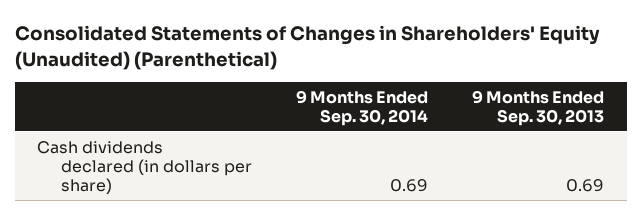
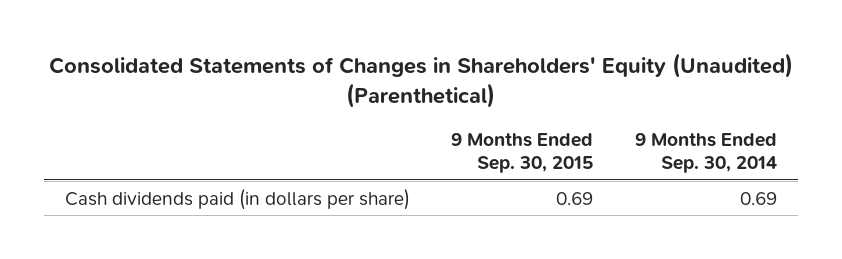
[472,89,605,126] 9 Months Ended Sep. 30, 2013 -> none
none -> [451,133,594,174] 9 Months Ended Sep. 30, 2015
[37,140,252,194] Cash dividends declared (in dollars per share) -> [64,188,410,210] Cash dividends paid (in dollars per share)

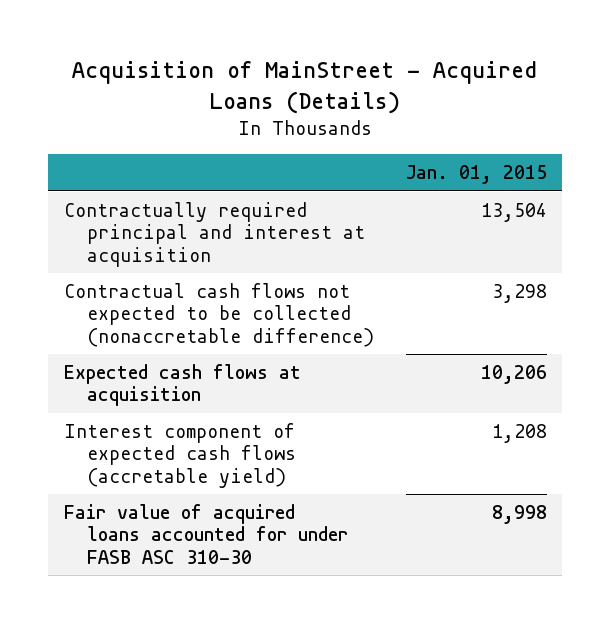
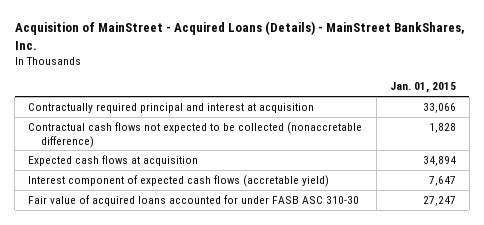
[72,61,538,114] Acquisition of MainStreet - Acquired Loans (Details) -> [14,21,465,51] Acquisition of MainStreet - Acquired Loans (Details) - MainStreet BankShares, Inc.
[480,203,547,223] 13,504 -> [422,102,456,113] 33,066
[491,284,547,304] 3,298 -> [428,122,456,133] 1,828
[480,365,547,385] 10,206 -> [422,155,456,166] 34,894
[491,424,547,444] 1,208 -> [428,175,456,186] 7,647
[491,505,547,525] 8,998 -> [422,195,456,206] 27,247

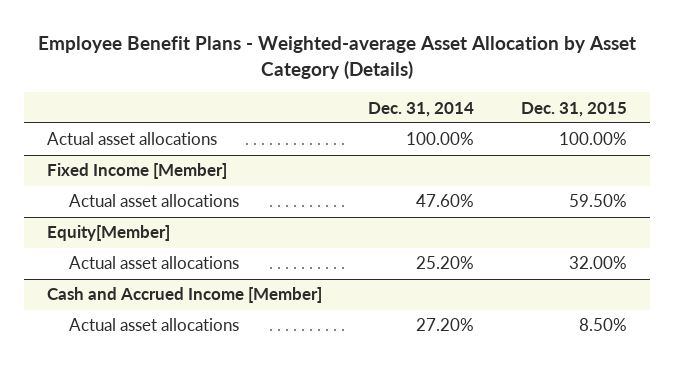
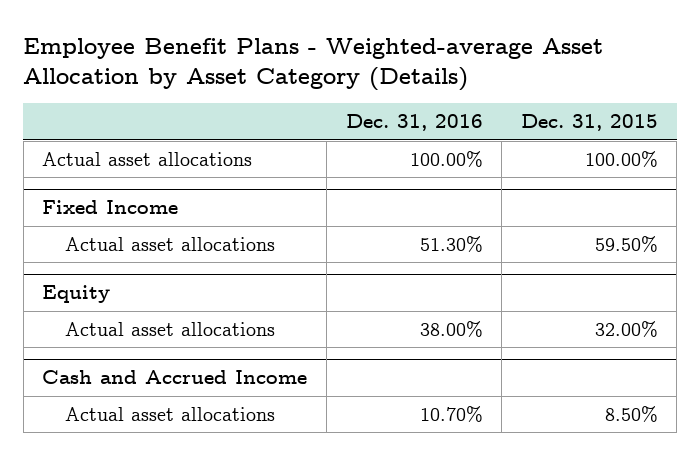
[368,101,475,117] Dec. 31, 2014 -> none
none -> [345,114,483,132] Dec. 31, 2016
[47,163,228,180] Fixed Income [Member] -> [42,200,179,215] Fixed Income
[47,225,171,242] Equity[Member] -> [42,285,111,304] Equity
[47,287,323,304] Cash and Accrued Income [Member] -> [42,370,308,385] Cash and Accrued Income

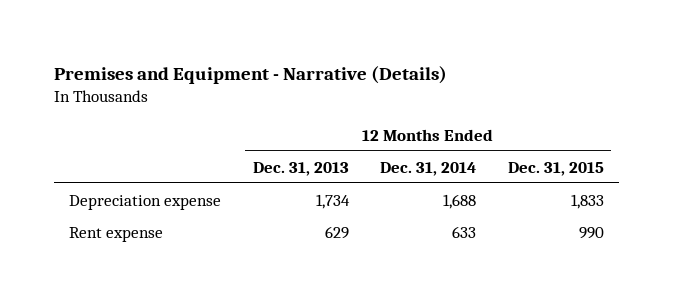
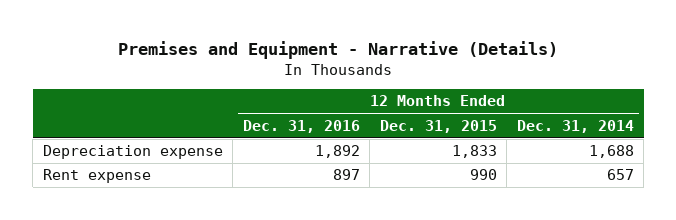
[252,161,349,176] Dec. 31, 2013 -> none
none -> [242,119,360,133] Dec. 31, 2016
[452,225,477,238] 633 -> [606,169,634,181] 657

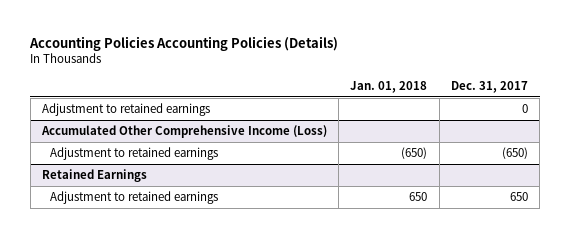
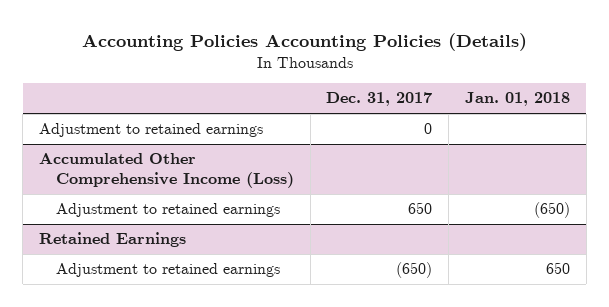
[501,147,528,160] (650) -> [408,202,433,215] 650
[509,192,528,202] 650 -> [396,262,433,279] (650)

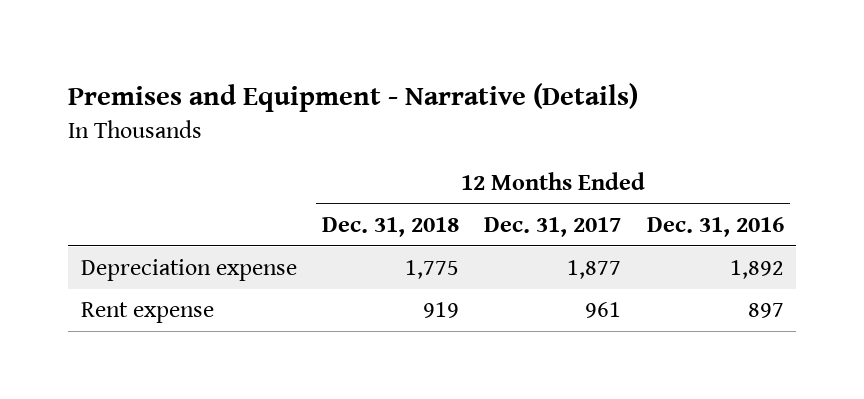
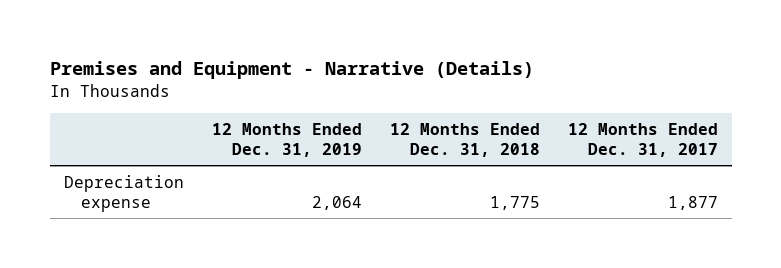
[646,217,784,238] Dec. 31, 2016 -> none
none -> [211,123,362,158] 12 Months Ended Dec. 31, 2019
[80,302,214,324] Rent expense -> none

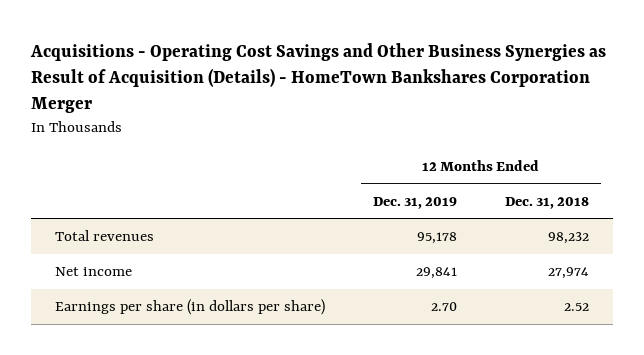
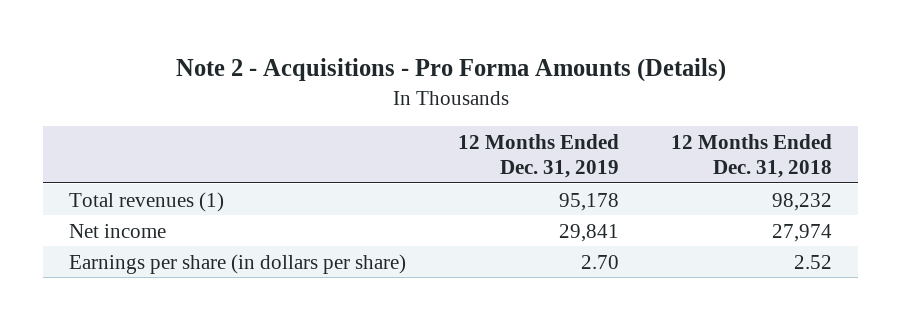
[29,42,606,114] Acquisitions - Operating Cost Savings and Other Business Synergies as Result of Acquisition (Details) - HomeTown Bankshares Corporation Merger -> [175,58,726,83] Note 2 - Acquisitions - Pro Forma Amounts (Details)
[54,230,154,242] Total revenues -> [69,191,225,212] Total revenues (1)

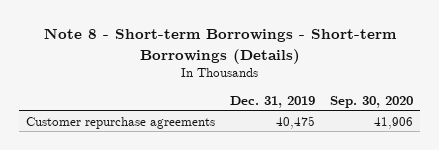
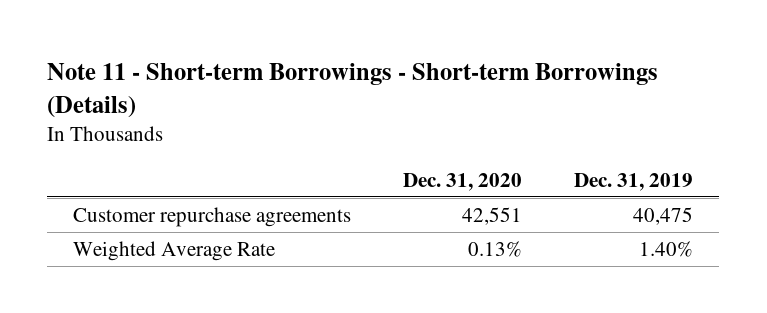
[43,28,397,64] Note 8 - Short-term Borrowings - Short-term Borrowings (Details) -> [47,63,659,118] Note 11 - Short-term Borrowings - Short-term Borrowings (Details)
[329,95,413,108] Sep. 30, 2020 -> none
none -> [403,172,523,191] Dec. 31, 2020
none -> [73,241,276,262] Weighted Average Rate

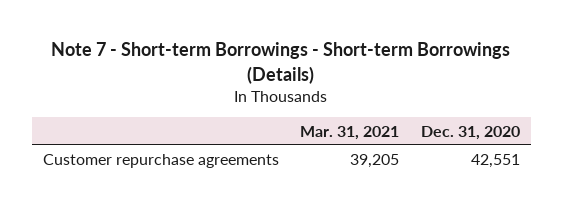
[47,63,659,118] Note 11 - Short-term Borrowings - Short-term Borrowings (Details) -> [51,42,511,84] Note 7 - Short-term Borrowings - Short-term Borrowings (Details)
[574,172,694,191] Dec. 31, 2019 -> none
none -> [300,125,400,140] Mar. 31, 2021
[73,241,276,262] Weighted Average Rate -> none

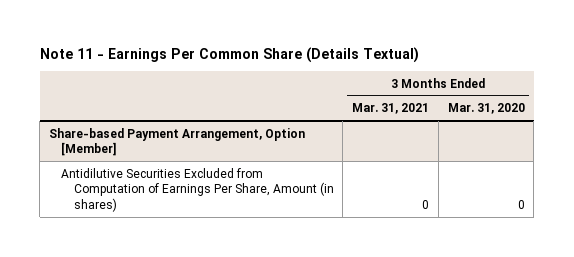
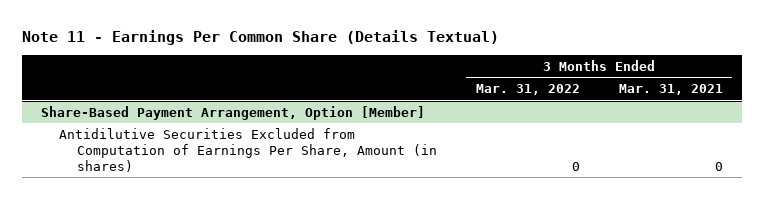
[447,103,525,115] Mar. 31, 2020 -> none
none -> [475,84,580,96] Mar. 31, 2022
[49,127,306,157] Share-based Payment Arrangement, Option [Member] -> [41,105,426,120] Share-Based Payment Arrangement, Option [Member]

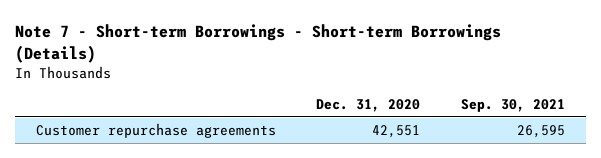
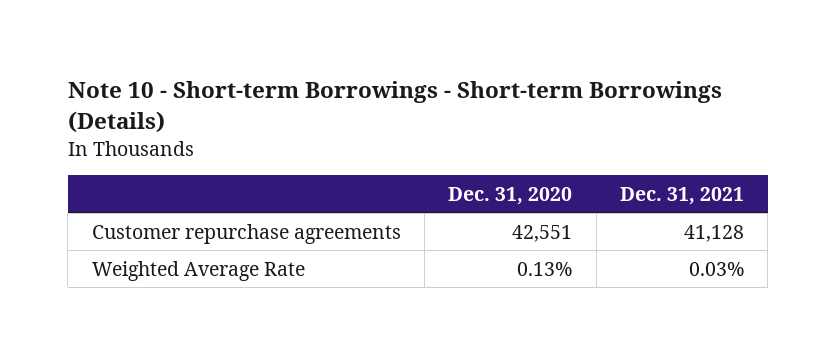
[15,23,502,63] Note 7 - Short-term Borrowings - Short-term Borrowings (Details) -> [67,81,722,133] Note 10 - Short-term Borrowings - Short-term Borrowings (Details)
[461,99,566,113] Sep. 30, 2021 -> none
none -> [619,186,744,205] Dec. 31, 2021
none -> [91,260,305,281] Weighted Average Rate

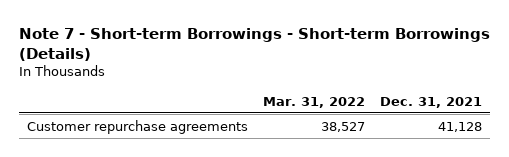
[67,81,722,133] Note 10 - Short-term Borrowings - Short-term Borrowings (Details) -> [18,27,490,61] Note 7 - Short-term Borrowings - Short-term Borrowings (Details)
[448,186,573,205] Dec. 31, 2020 -> none
none -> [263,96,366,108] Mar. 31, 2022
[91,260,305,281] Weighted Average Rate -> none

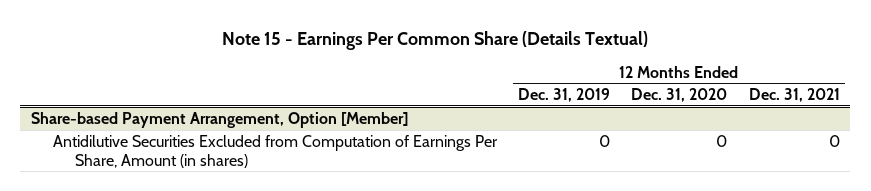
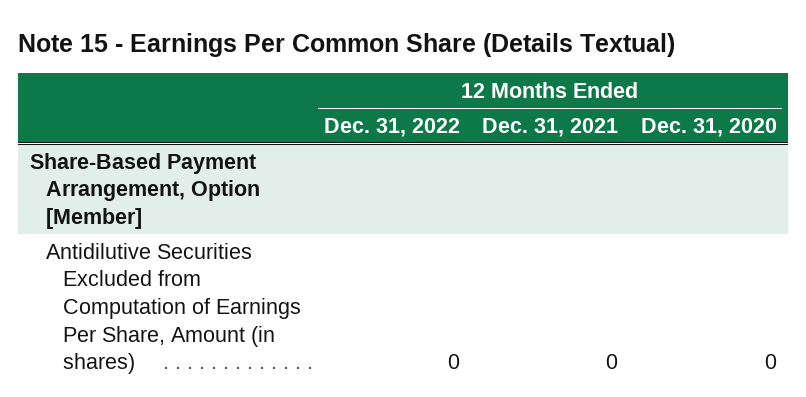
[518,88,611,103] Dec. 31, 2019 -> none
none -> [323,117,460,137] Dec. 31, 2022
[30,111,408,128] Share-based Payment Arrangement, Option [Member] -> [29,152,261,230] Share-Based Payment Arrangement, Option [Member]

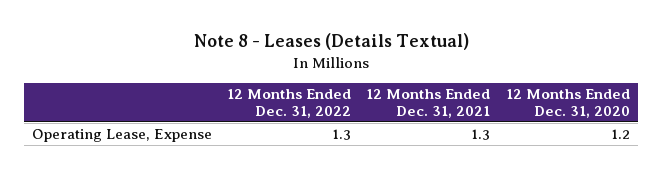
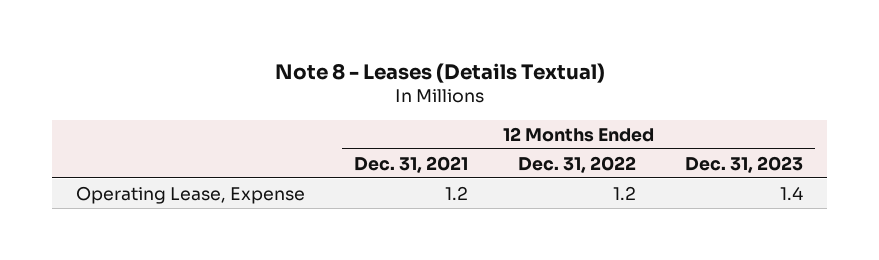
[505,88,630,119] 12 Months Ended Dec. 31, 2020 -> none
none -> [684,155,803,173] Dec. 31, 2023
[332,129,352,141] 1.3 -> [612,185,636,200] 1.2
[471,129,491,141] 1.3 -> [445,185,469,200] 1.2

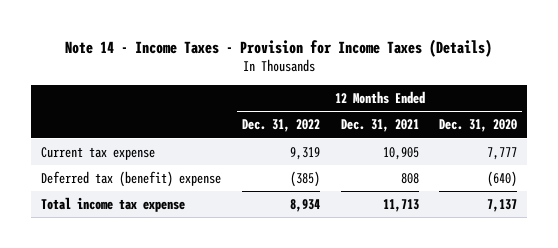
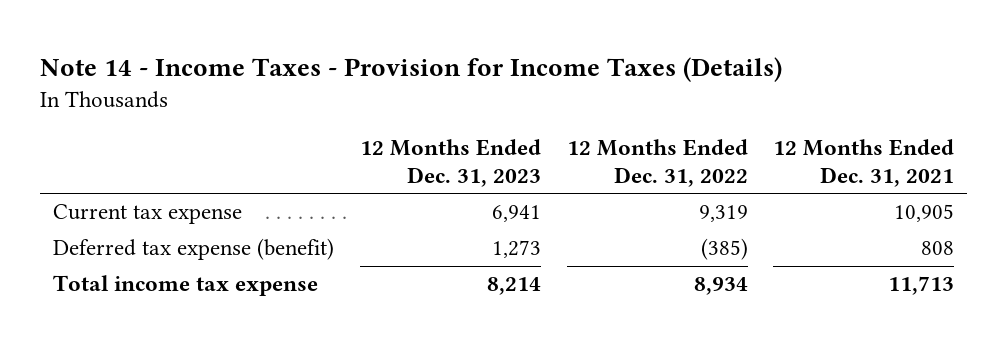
[439,119,518,133] Dec. 31, 2020 -> none
none -> [359,139,541,188] 12 Months Ended Dec. 31, 2023
[41,170,222,187] Deferred tax (benefit) expense -> [53,238,335,261] Deferred tax expense (benefit)

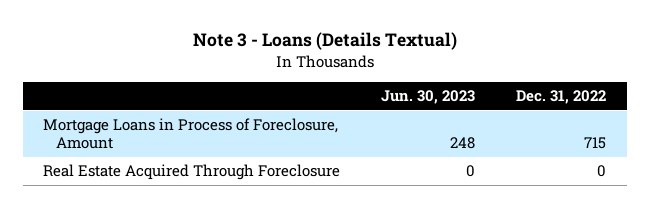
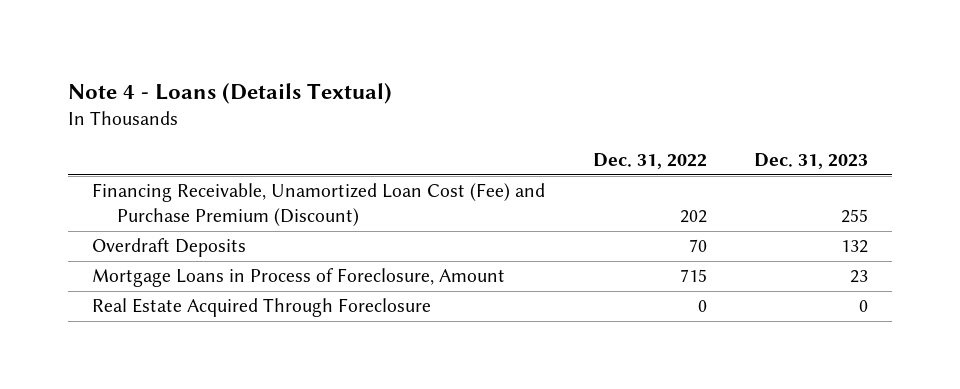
[192,32,457,51] Note 3 - Loans (Details Textual) -> [68,82,393,104] Note 4 - Loans (Details Textual)
[381,90,476,105] Jun. 30, 2023 -> none
none -> [754,153,869,170] Dec. 31, 2023
none -> [92,183,546,226] Financing Receivable, Unamortized Loan Cost (Fee) and Purchase Premium (Discount)
none -> [92,238,247,258] Overdraft Deposits

